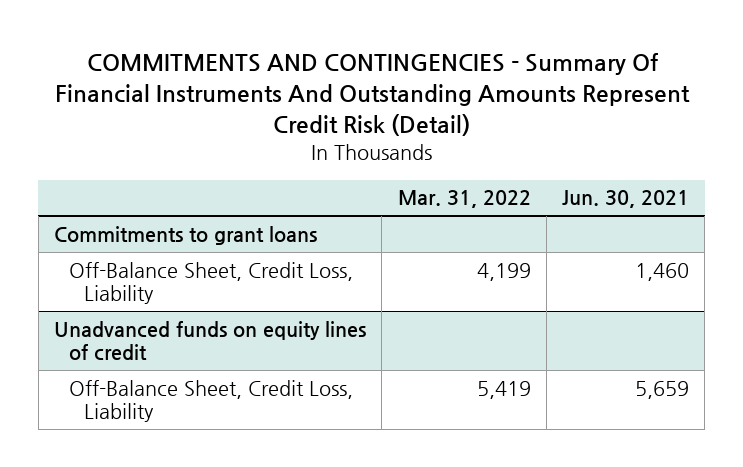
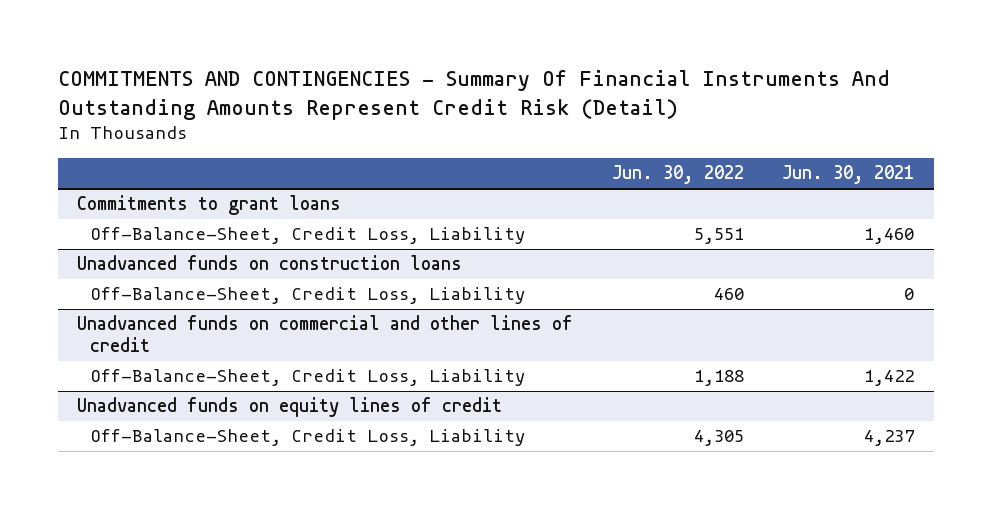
[397,190,531,209] Mar. 31, 2022 -> none
none -> [611,165,744,185] Jun. 30, 2022
[68,261,353,305] Off-Balance Sheet, Credit Loss, Liability -> [90,227,526,245] Off-Balance-Sheet, Credit Loss, Liability
none -> [77,255,463,271] Unadvanced funds on construction loans
none -> [90,287,526,305] Off-Balance-Sheet, Credit Loss, Liability
none -> [77,315,574,353] Unadvanced funds on commercial and other lines of credit
none -> [90,369,526,387] Off-Balance-Sheet, Credit Loss, Liability
[68,379,353,423] Off-Balance Sheet, Credit Loss, Liability -> [90,429,526,447] Off-Balance-Sheet, Credit Loss, Liability
[635,380,690,399] 5,659 -> [864,430,915,447] 4,237

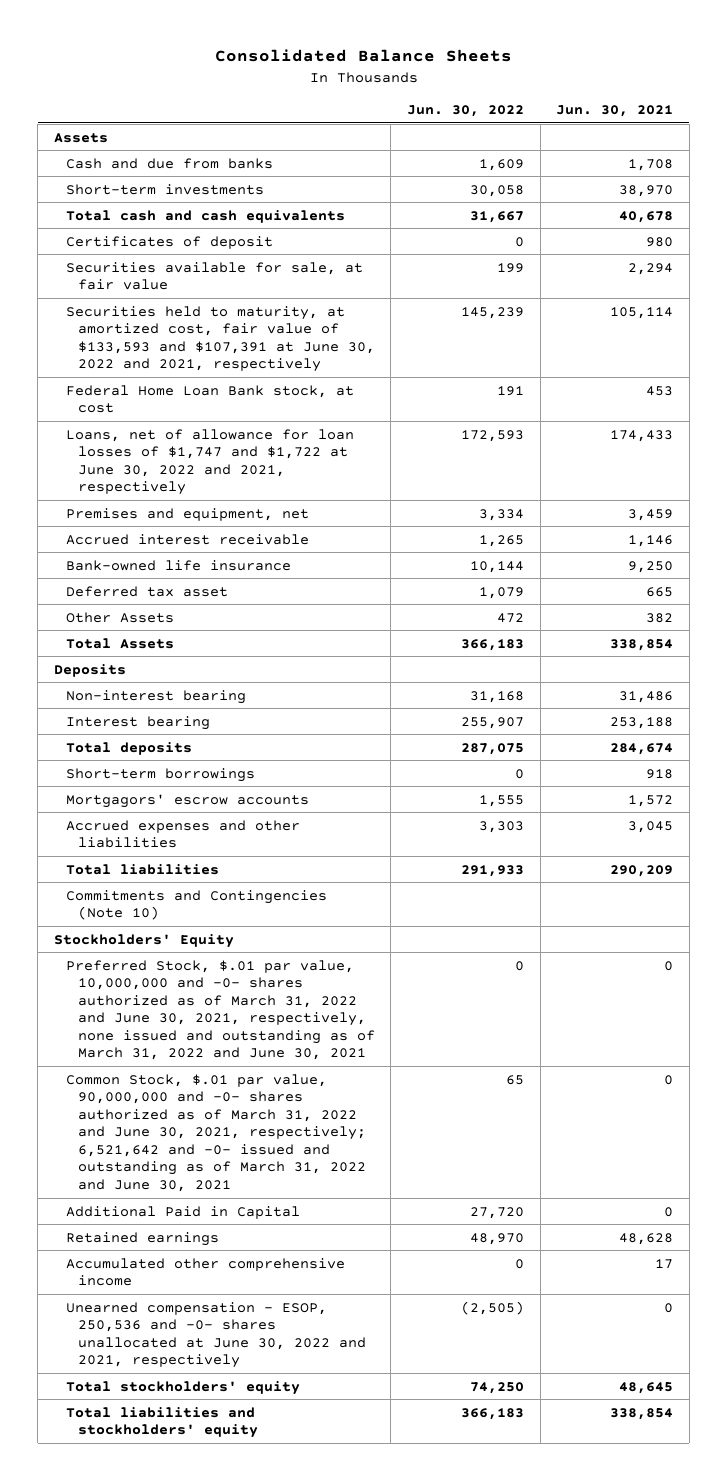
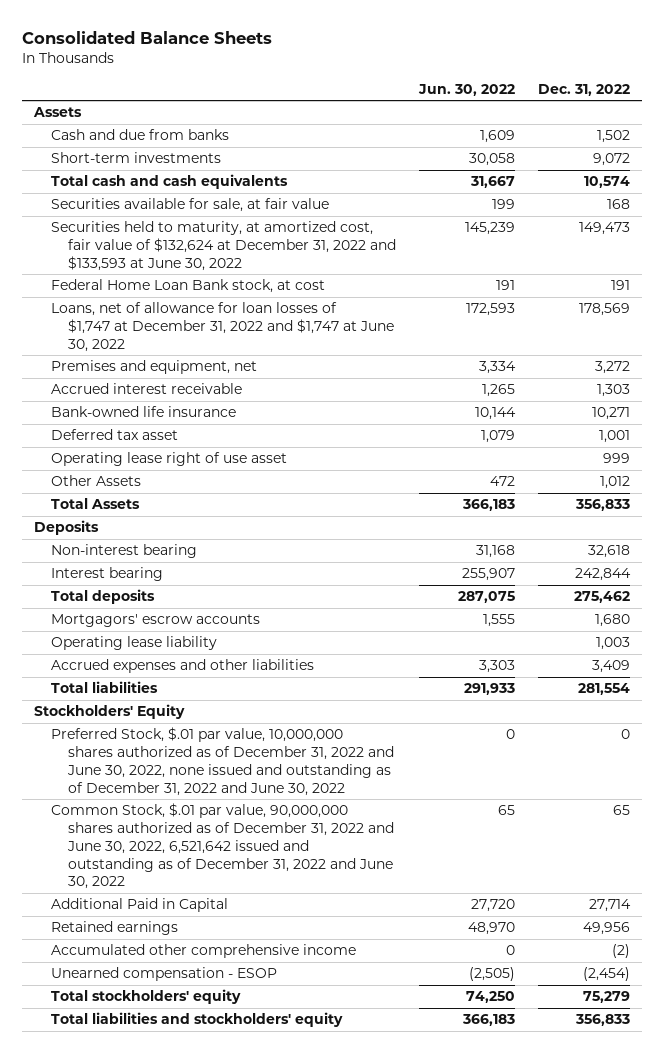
[556,105,674,118] Jun. 30, 2021 -> none
none -> [538,83,631,96] Dec. 31, 2022
[65,235,273,249] Certificates of deposit -> none
[65,305,375,373] Securities held to maturity, at amortized cost, fair value of $133,593 and $107,391 at June 30, 2022 and 2021, respectively -> [50,221,396,271] Securities held to maturity, at amortized cost, fair value of $132,624 at December 31, 2022 and $133,593 at June 30, 2022
[65,428,354,496] Loans, net of allowance for loan losses of $1,747 and $1,722 at June 30, 2022 and 2021, respectively -> [50,302,394,352] Loans, net of allowance for loan losses of $1,747 at December 31, 2022 and $1,747 at June 30, 2022
none -> [50,452,287,467] Operating lease right of use asset
[65,767,255,782] Short-term borrowings -> none
none -> [50,636,217,651] Operating lease liability
[65,889,327,921] Commitments and Contingencies (Note 10) -> none
[65,959,375,1061] Preferred Stock, $.01 par value, 10,000,000 and -0- shares authorized as of March 31, 2022 and June 30, 2021, respectively, none issued and outstanding as of March 31, 2022 and June 30, 2021 -> [50,727,394,796] Preferred Stock, $.01 par value, 10,000,000 shares authorized as of December 31, 2022 and June 30, 2022, none issued and outstanding as of December 31, 2022 and June 30, 2022
[65,1073,366,1192] Common Stock, $.01 par value, 90,000,000 and -0- shares authorized as of March 31, 2022 and June 30, 2021, respectively; 6,521,642 and -0- issued and outstanding as of March 31, 2022 and June 30, 2021 -> [50,803,394,890] Common Stock, $.01 par value, 90,000,000 shares authorized as of December 31, 2022 and June 30, 2022, 6,521,642 issued and outstanding as of December 31, 2022 and June 30, 2022
[65,1301,366,1369] Unearned compensation - ESOP, 250,536 and -0- shares unallocated at June 30, 2022 and 2021, respectively -> [50,967,277,982] Unearned compensation - ESOP

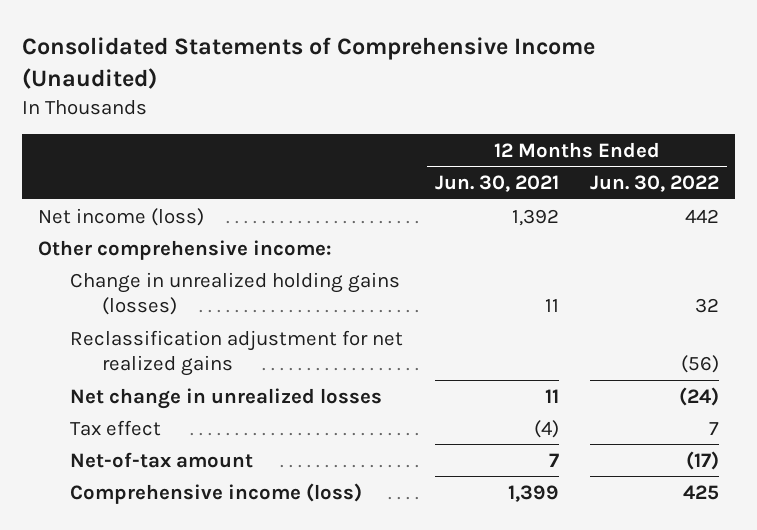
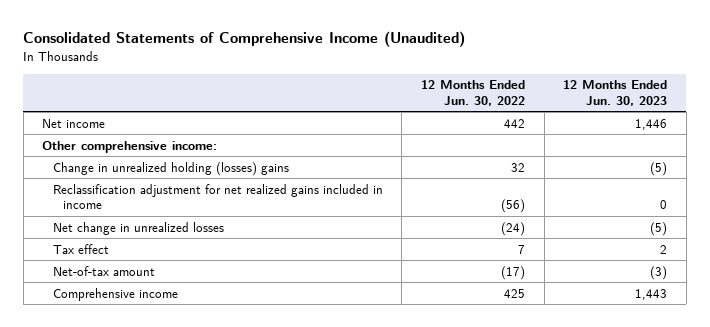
[434,175,559,193] Jun. 30, 2021 -> none
none -> [563,80,668,106] 12 Months Ended Jun. 30, 2023
[38,207,205,226] Net income (loss) -> [42,118,106,128] Net income
[69,271,400,316] Change in unrealized holding gains (losses) -> [52,161,289,176] Change in unrealized holding (losses) gains
[69,329,403,377] Reclassification adjustment for net realized gains -> [52,183,383,210] Reclassification adjustment for net realized gains included in income
[69,482,362,504] Comprehensive income (loss) -> [52,287,178,301] Comprehensive income

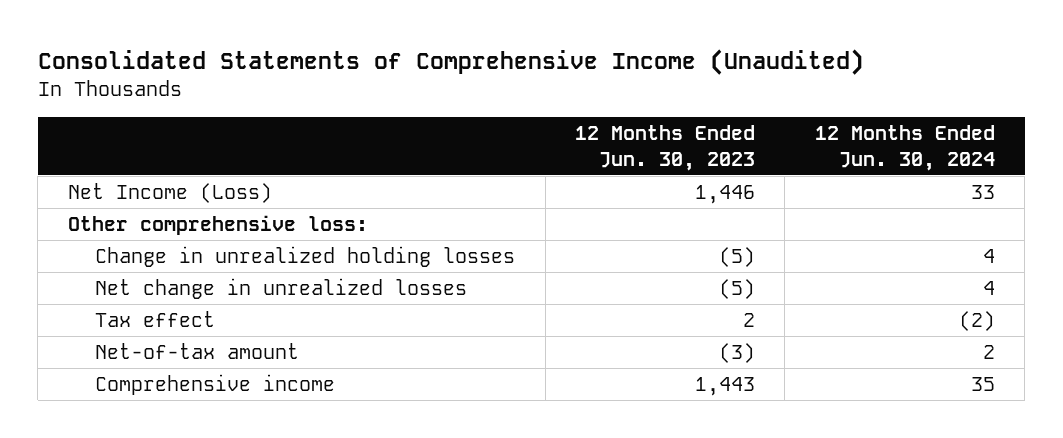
[420,80,525,106] 12 Months Ended Jun. 30, 2022 -> none
none -> [814,124,995,171] 12 Months Ended Jun. 30, 2024
[52,183,383,210] Reclassification adjustment for net realized gains included in income -> none
[42,118,106,128] Net income -> [67,183,272,204] Net Income (Loss)
[42,140,218,153] Other comprehensive income: -> [67,215,368,236] Other comprehensive loss:
[52,161,289,176] Change in unrealized holding (losses) gains -> [95,246,516,268] Change in unrealized holding losses

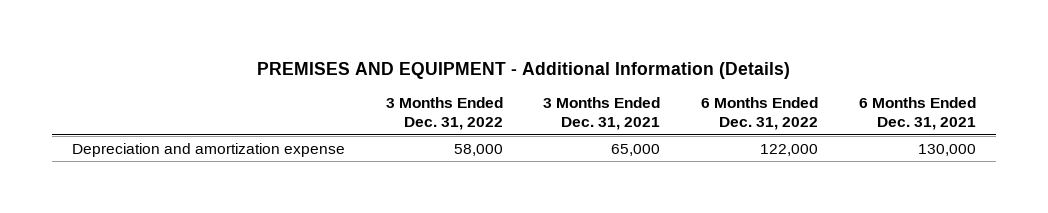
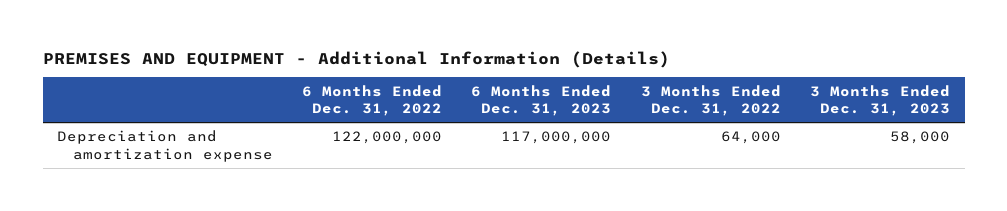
[543,97,661,131] 3 Months Ended Dec. 31, 2021 -> none
[858,97,976,131] 6 Months Ended Dec. 31, 2021 -> none
none -> [471,84,612,117] 6 Months Ended Dec. 31, 2023
none -> [810,84,951,117] 3 Months Ended Dec. 31, 2023
[453,143,503,156] 58,000 -> [720,131,781,145] 64,000
[760,143,819,156] 122,000 -> [332,131,443,145] 122,000,000

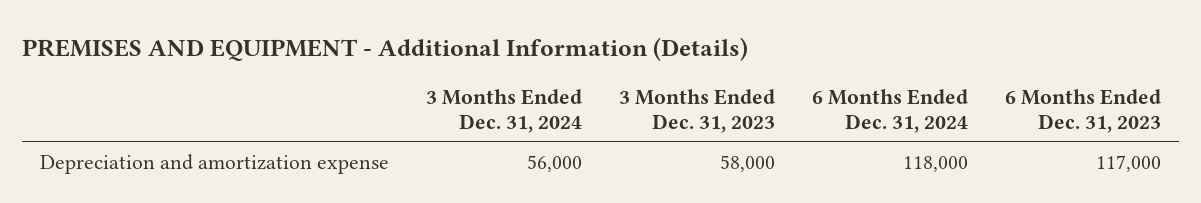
[302,84,443,117] 6 Months Ended Dec. 31, 2022 -> none
[640,84,781,117] 3 Months Ended Dec. 31, 2022 -> none
none -> [426,88,583,133] 3 Months Ended Dec. 31, 2024
none -> [811,88,968,133] 6 Months Ended Dec. 31, 2024
[501,131,612,145] 117,000,000 -> [1095,154,1161,172] 117,000

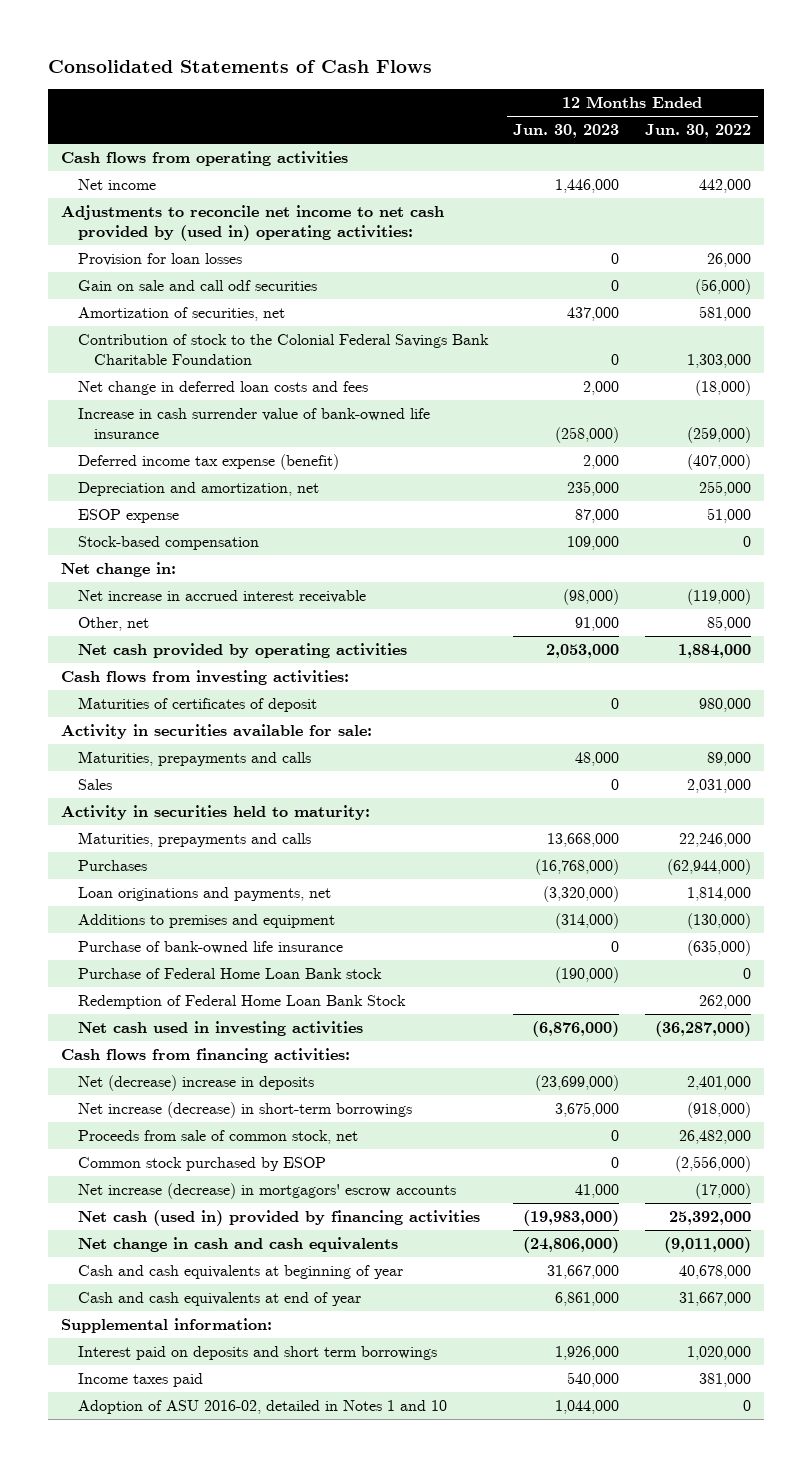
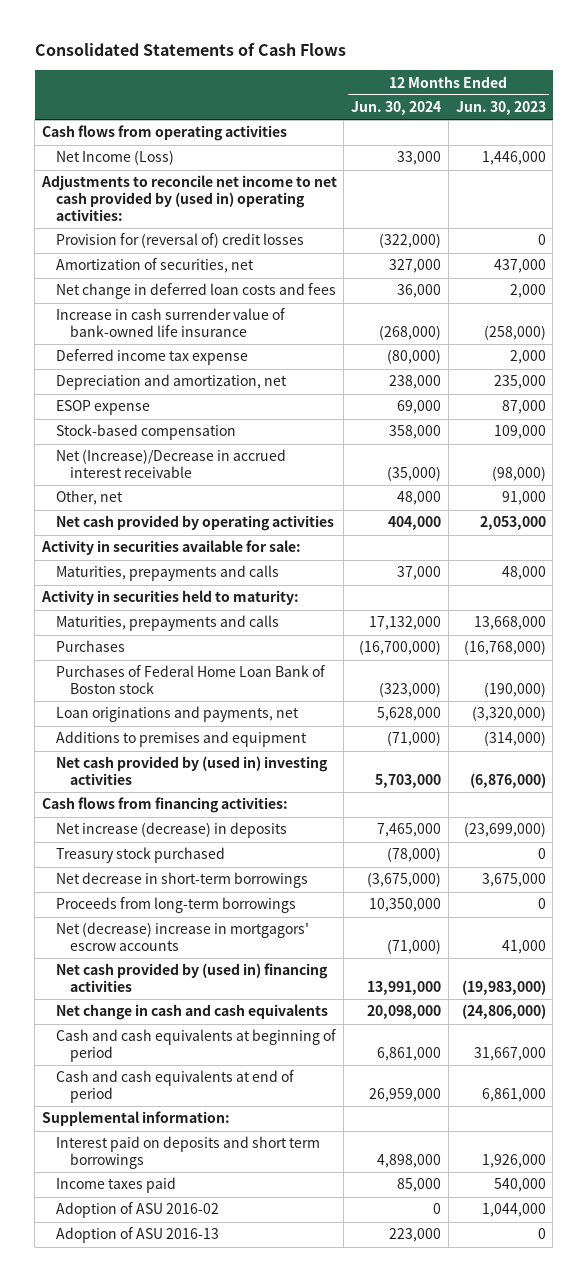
[645,124,752,139] Jun. 30, 2022 -> none
none -> [351,101,442,116] Jun. 30, 2024
[77,179,156,191] Net income -> [55,150,174,166] Net Income (Loss)
[77,280,317,292] Gain on sale and call odf securities -> none
[77,253,242,267] Provision for loan losses -> [55,233,304,249] Provision for (reversal of) credit losses
[77,334,489,365] Contribution of stock to the Colonial Federal Savings Bank Charitable Foundation -> none
[77,454,339,471] Deferred income tax expense (benefit) -> [55,349,248,366] Deferred income tax expense
[60,562,176,578] Net change in: -> none
[77,590,366,604] Net increase in accrued interest receivable -> [55,449,286,479] Net (Increase)/Decrease in accrued interest receivable
[60,670,349,686] Cash flows from investing activities: -> none
[77,697,317,713] Maturities of certificates of deposit -> none
[77,779,112,791] Sales -> none
none -> [55,665,325,695] Purchases of Federal Home Loan Bank of Boston stock
[77,941,343,955] Purchase of bank-owned life insurance -> none
[77,968,382,980] Purchase of Federal Home Loan Bank stock -> none
[77,995,406,1010] Redemption of Federal Home Loan Bank Stock -> none
[77,1021,363,1037] Net cash used in investing activities -> [55,756,328,786] Net cash provided by (used in) investing activities
[77,1130,358,1145] Proceeds from sale of common stock, net -> none
[77,1157,326,1172] Common stock purchased by ESOP -> none
[77,1075,314,1092] Net (decrease) increase in deposits -> [55,822,287,839] Net increase (decrease) in deposits
none -> [55,847,225,864] Treasury stock purchased
[77,1102,412,1119] Net increase (decrease) in short-term borrowings -> [55,872,308,889] Net decrease in short-term borrowings
none -> [55,897,296,914] Proceeds from long-term borrowings
[77,1183,456,1200] Net increase (decrease) in mortgagors' escrow accounts -> [55,922,309,952] Net (decrease) increase in mortgagors' escrow accounts
[77,1210,480,1227] Net cash (used in) provided by financing activities -> [55,963,328,993] Net cash provided by (used in) financing activities
[77,1265,403,1280] Cash and cash equivalents at beginning of year -> [55,1029,336,1063] Cash and cash equivalents at beginning of period
[77,1292,361,1307] Cash and cash equivalents at end of year -> [55,1070,294,1104] Cash and cash equivalents at end of period
[77,1400,447,1415] Adoption of ASU 2016-02, detailed in Notes 1 and 10 -> [55,1202,219,1219] Adoption of ASU 2016-02
none -> [55,1227,219,1244] Adoption of ASU 2016-13

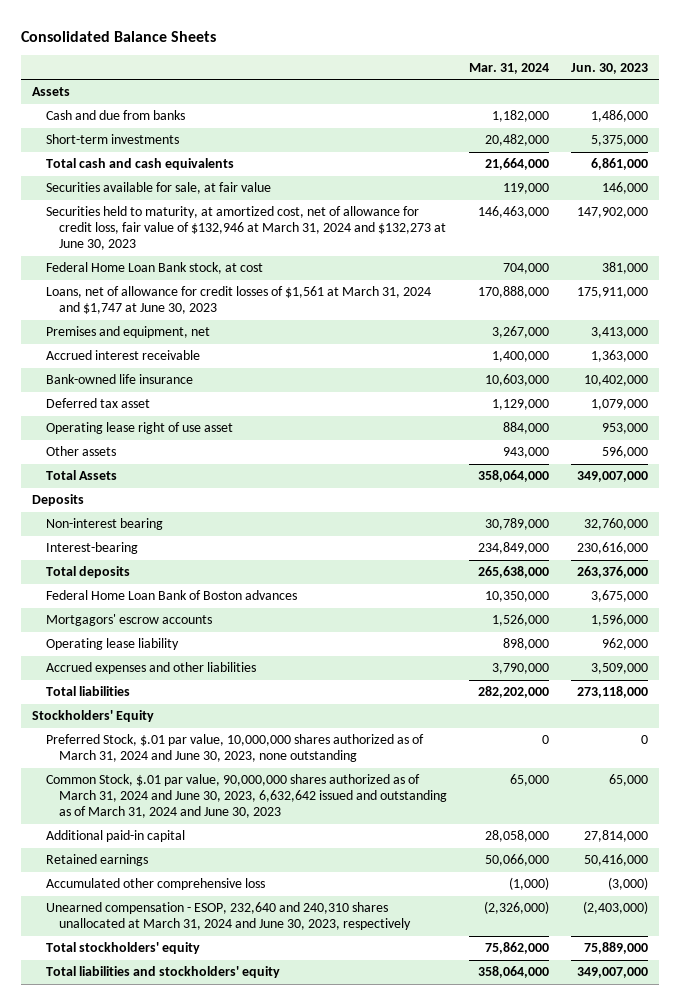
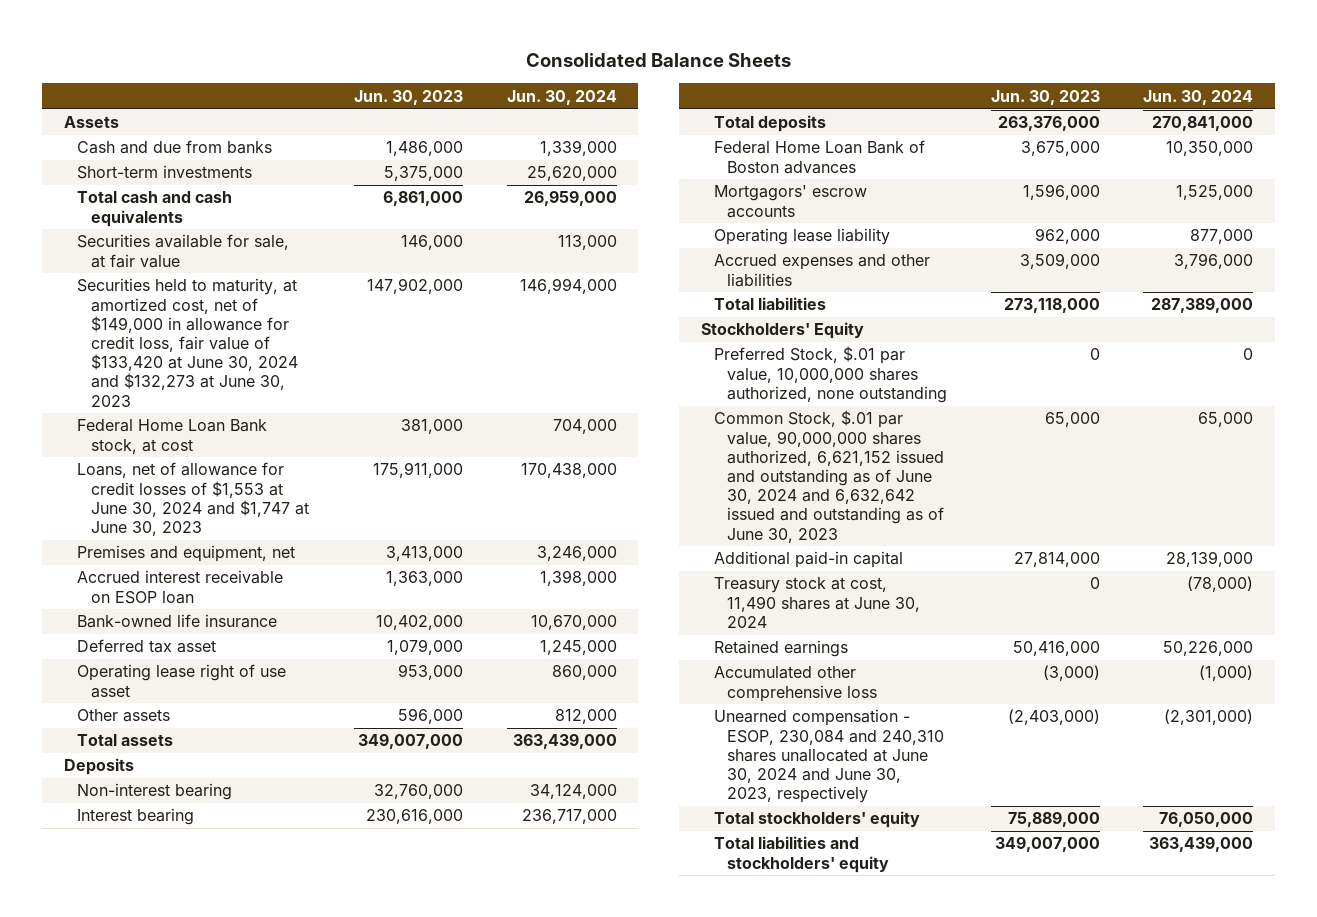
[468,62,549,74] Mar. 31, 2024 -> none
none -> [506,89,617,105] Jun. 30, 2024
[45,206,446,250] Securities held to maturity, at amortized cost, net of allowance for credit loss, fair value of $132,946 at March 31, 2024 and $132,273 at June 30, 2023 -> [77,278,298,407] Securities held to maturity, at amortized cost, net of $149,000 in allowance for credit loss, fair value of $133,420 at June 30, 2024 and $132,273 at June 30, 2023
[45,286,431,315] Loans, net of allowance for credit losses of $1,561 at March 31, 2024 and $1,747 at June 30, 2023 -> [77,462,309,537] Loans, net of allowance for credit losses of $1,553 at June 30, 2024 and $1,747 at June 30, 2023
[45,350,200,361] Accrued interest receivable -> [77,570,284,604] Accrued interest receivable on ESOP loan
[45,470,117,481] Total Assets -> [77,734,174,747] Total assets
[45,542,138,555] Interest-bearing -> [77,808,195,826] Interest bearing
[45,734,424,763] Preferred Stock, $.01 par value, 10,000,000 shares authorized as of March 31, 2024 and June 30, 2023, none outstanding -> [713,346,948,403] Preferred Stock, $.01 par value, 10,000,000 shares authorized, none outstanding
[45,774,447,818] Common Stock, $.01 par value, 90,000,000 shares authorized as of March 31, 2024 and June 30, 2023, 6,632,642 issued and outstanding as of March 31, 2024 and June 30, 2023 -> [713,410,945,543] Common Stock, $.01 par value, 90,000,000 shares authorized, 6,621,152 issued and outstanding as of June 30, 2024 and 6,632,642 issued and outstanding as of June 30, 2023
none -> [713,577,921,628] Treasury stock at cost, 11,490 shares at June 30, 2024
[45,902,411,931] Unearned compensation - ESOP, 232,640 and 240,310 shares unallocated at March 31, 2024 and June 30, 2023, respectively -> [713,709,945,804] Unearned compensation - ESOP, 230,084 and 240,310 shares unallocated at June 30, 2024 and June 30, 2023, respectively

